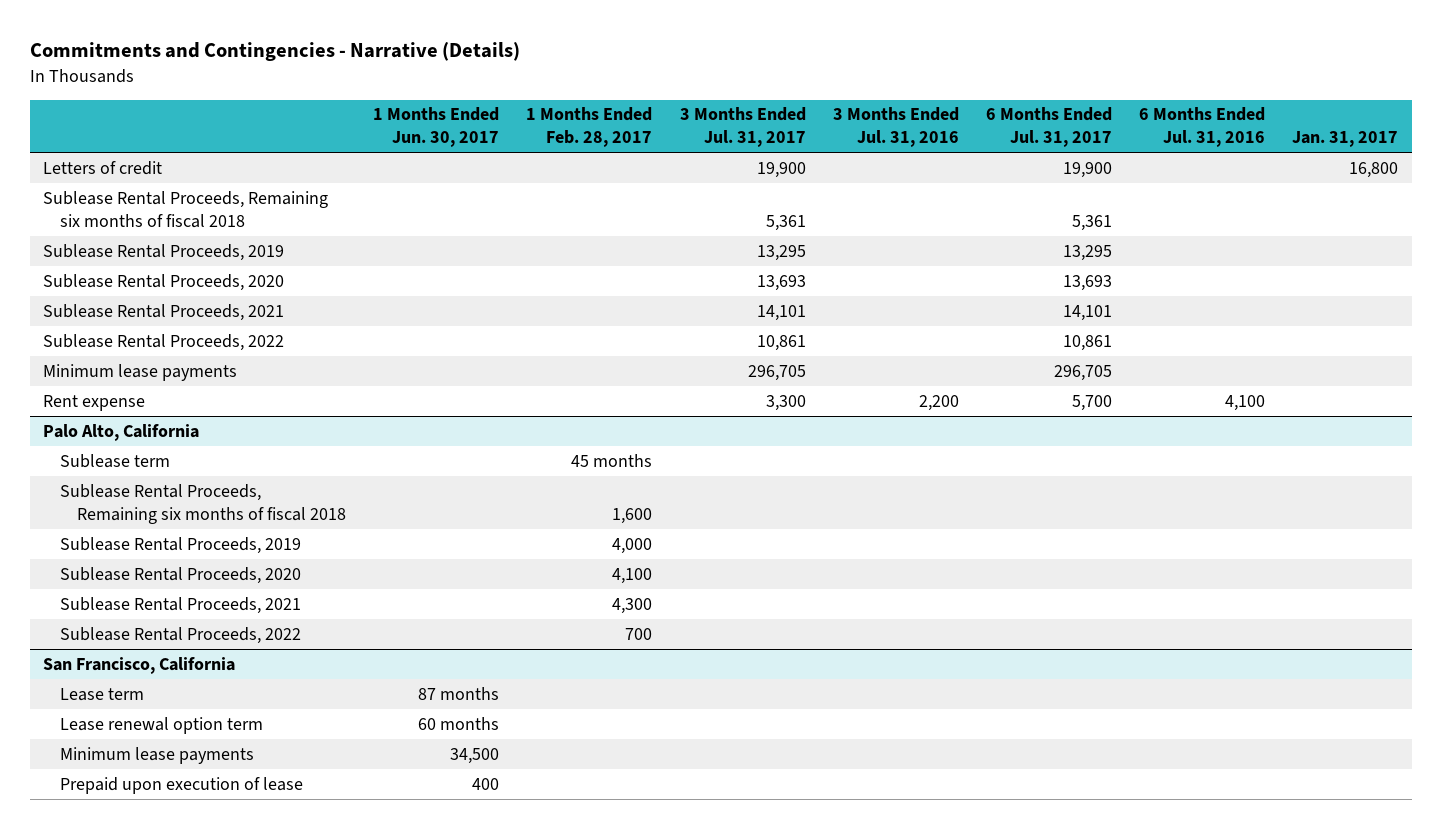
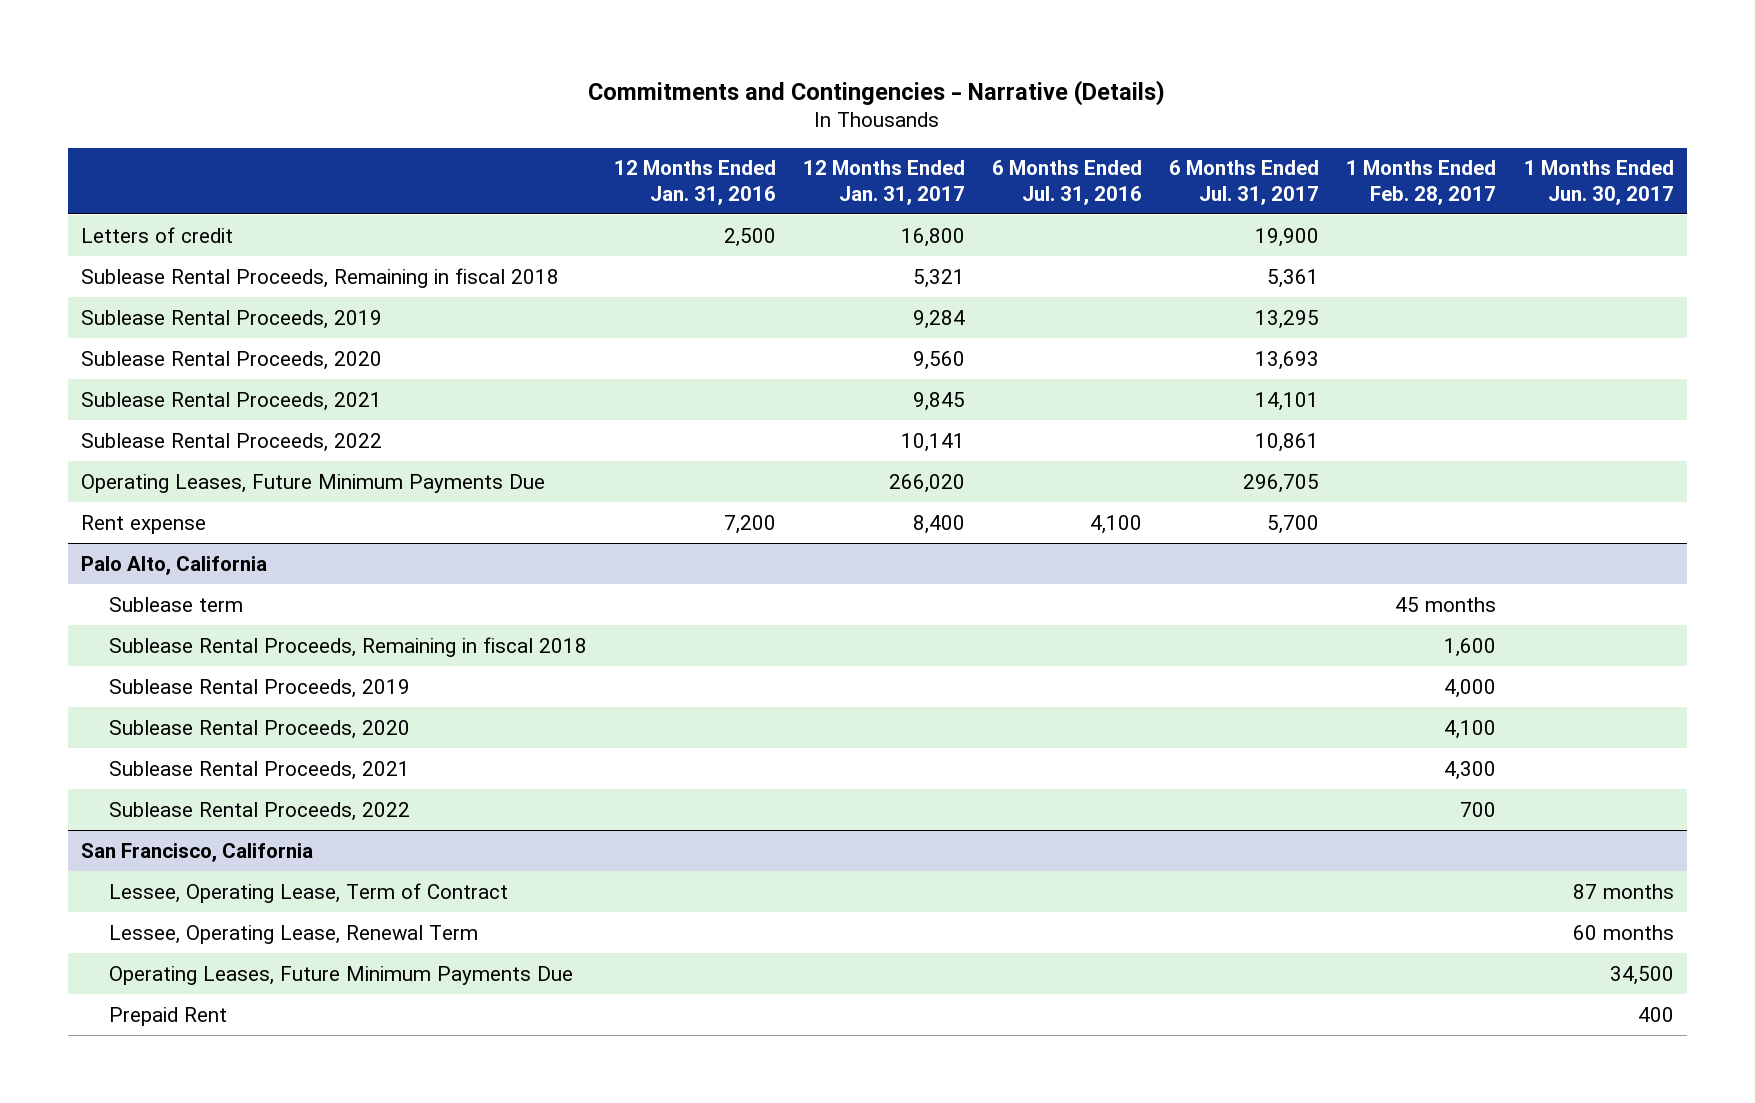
[679,107,806,148] 3 Months Ended Jul. 31, 2017 -> none
[832,107,959,148] 3 Months Ended Jul. 31, 2016 -> none
[1292,131,1399,148] Jan. 31, 2017 -> none
none -> [614,160,777,205] 12 Months Ended Jan. 31, 2016
none -> [803,160,966,205] 12 Months Ended Jan. 31, 2017
[43,190,329,228] Sublease Rental Proceeds, Remaining six months of fiscal 2018 -> [81,267,560,288] Sublease Rental Proceeds, Remaining in fiscal 2018
[43,363,238,381] Minimum lease payments -> [81,473,546,493] Operating Leases, Future Minimum Payments Due
[60,483,347,524] Sublease Rental Proceeds, Remaining six months of fiscal 2018 -> [109,636,588,657] Sublease Rental Proceeds, Remaining in fiscal 2018
[60,687,145,701] Lease term -> [109,882,509,903] Lessee, Operating Lease, Term of Contract
[60,716,264,734] Lease renewal option term -> [109,924,479,944] Lessee, Operating Lease, Renewal Term
[60,746,255,764] Minimum lease payments -> [109,965,574,985] Operating Leases, Future Minimum Payments Due
[60,776,304,794] Prepaid upon execution of lease -> [109,1006,228,1026] Prepaid Rent

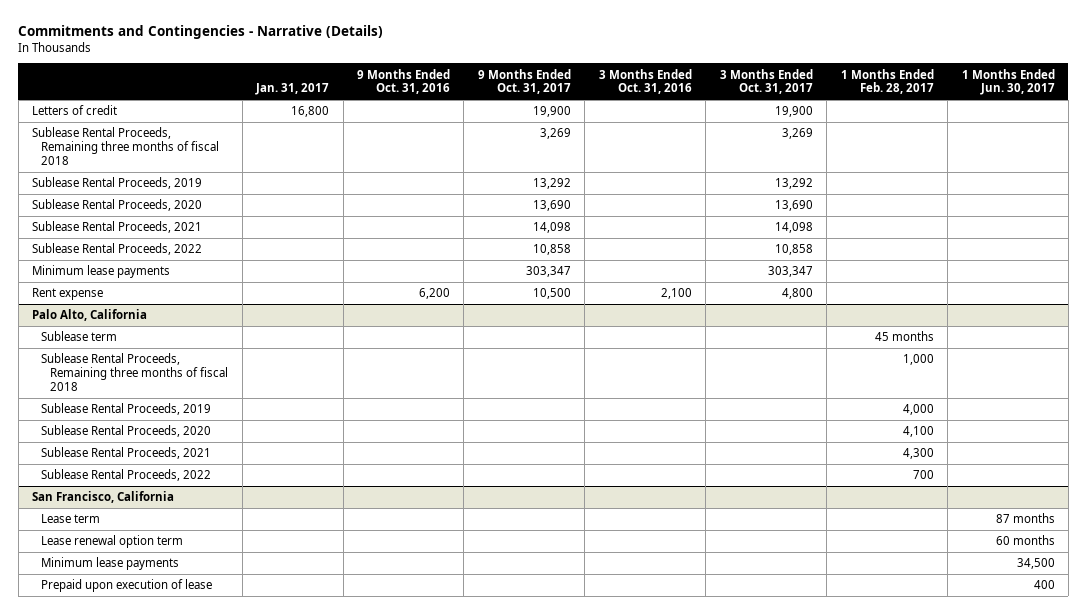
[614,160,777,205] 12 Months Ended Jan. 31, 2016 -> none
[803,160,966,205] 12 Months Ended Jan. 31, 2017 -> none
[992,160,1143,205] 6 Months Ended Jul. 31, 2016 -> none
[1169,160,1320,205] 6 Months Ended Jul. 31, 2017 -> none
none -> [255,83,330,96] Jan. 31, 2017
none -> [356,68,450,95] 9 Months Ended Oct. 31, 2016
none -> [477,68,571,95] 9 Months Ended Oct. 31, 2017
none -> [598,68,692,95] 3 Months Ended Oct. 31, 2016
none -> [719,68,813,95] 3 Months Ended Oct. 31, 2017
[81,267,560,288] Sublease Rental Proceeds, Remaining in fiscal 2018 -> [32,127,220,165] Sublease Rental Proceeds, Remaining three months of fiscal 2018
[81,473,546,493] Operating Leases, Future Minimum Payments Due -> [32,265,171,279] Minimum lease payments
[109,636,588,657] Sublease Rental Proceeds, Remaining in fiscal 2018 -> [41,353,229,391] Sublease Rental Proceeds, Remaining three months of fiscal 2018
[1444,637,1497,657] 1,600 -> [902,354,934,366] 1,000
[109,882,509,903] Lessee, Operating Lease, Term of Contract -> [41,514,101,524] Lease term
[109,924,479,944] Lessee, Operating Lease, Renewal Term -> [41,535,184,549] Lease renewal option term
[109,965,574,985] Operating Leases, Future Minimum Payments Due -> [41,557,180,571] Minimum lease payments
[109,1006,228,1026] Prepaid Rent -> [41,579,213,593] Prepaid upon execution of lease

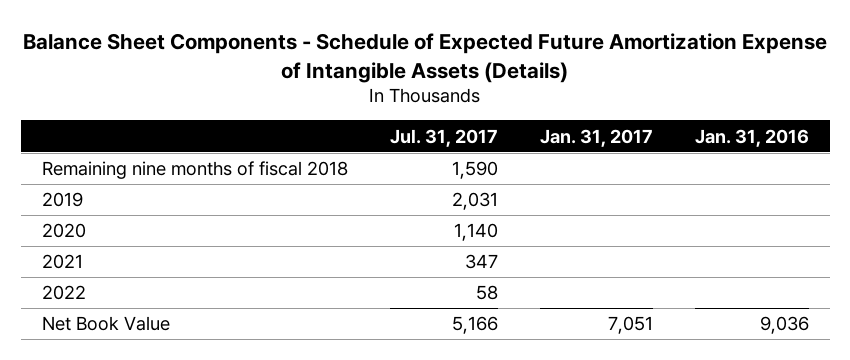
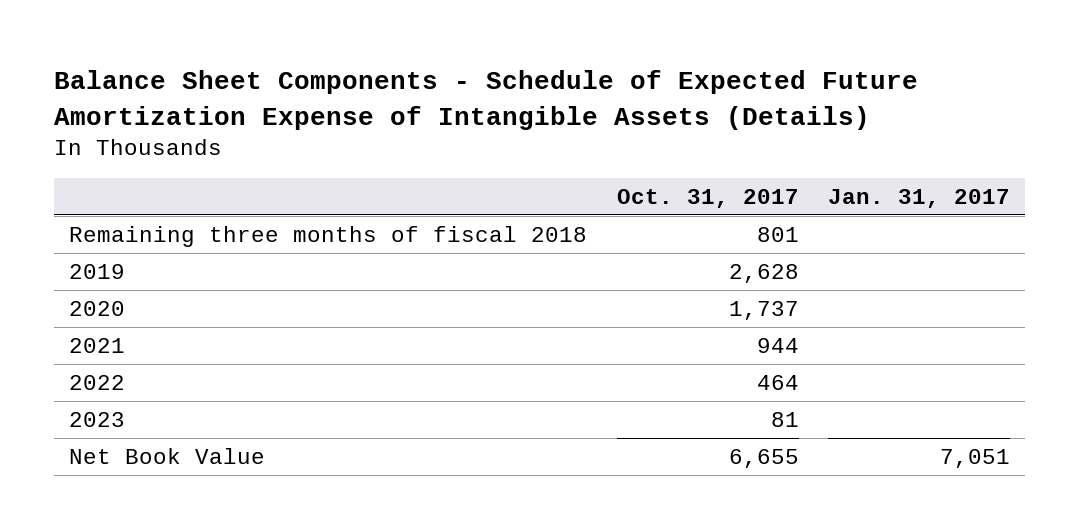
[389,128,498,147] Jul. 31, 2017 -> none
[694,128,809,147] Jan. 31, 2016 -> none
none -> [616,188,799,208] Oct. 31, 2017
[41,161,348,180] Remaining nine months of fiscal 2018 -> [69,226,588,248] Remaining three months of fiscal 2018
none -> [69,412,126,428] 2023

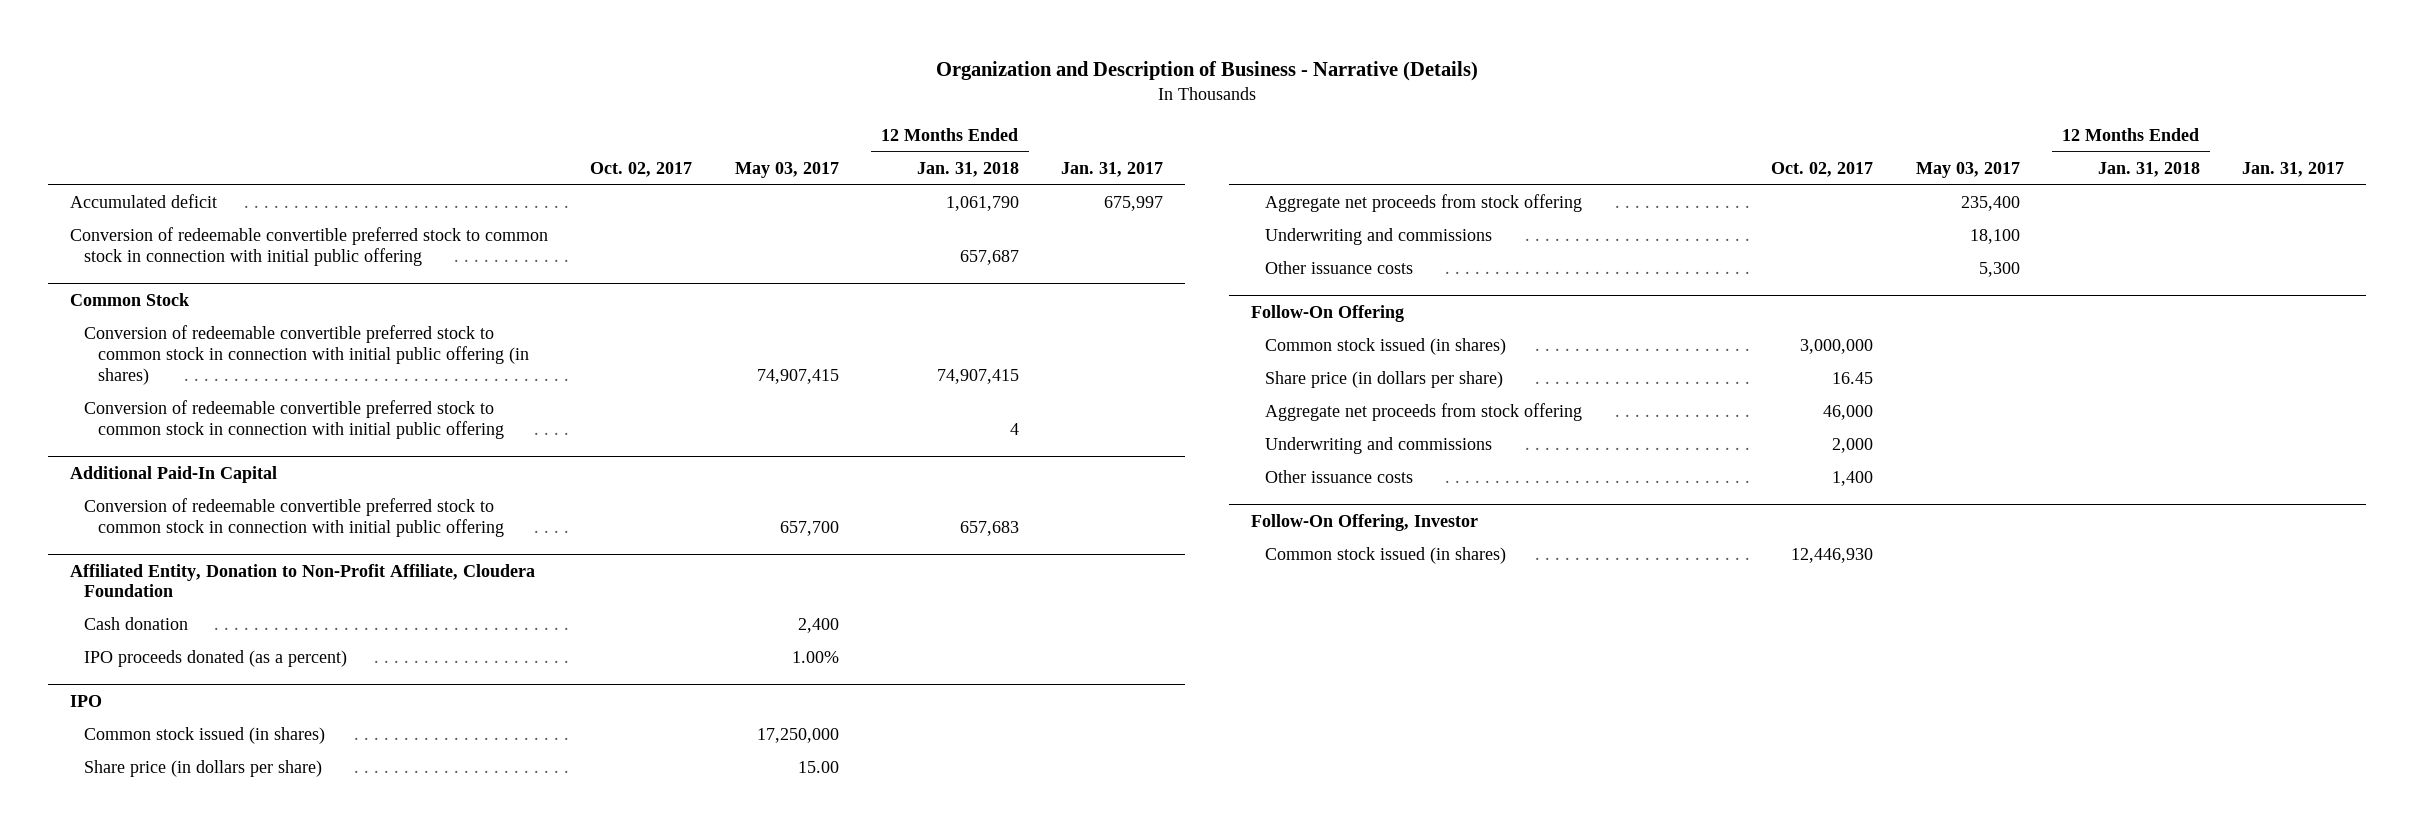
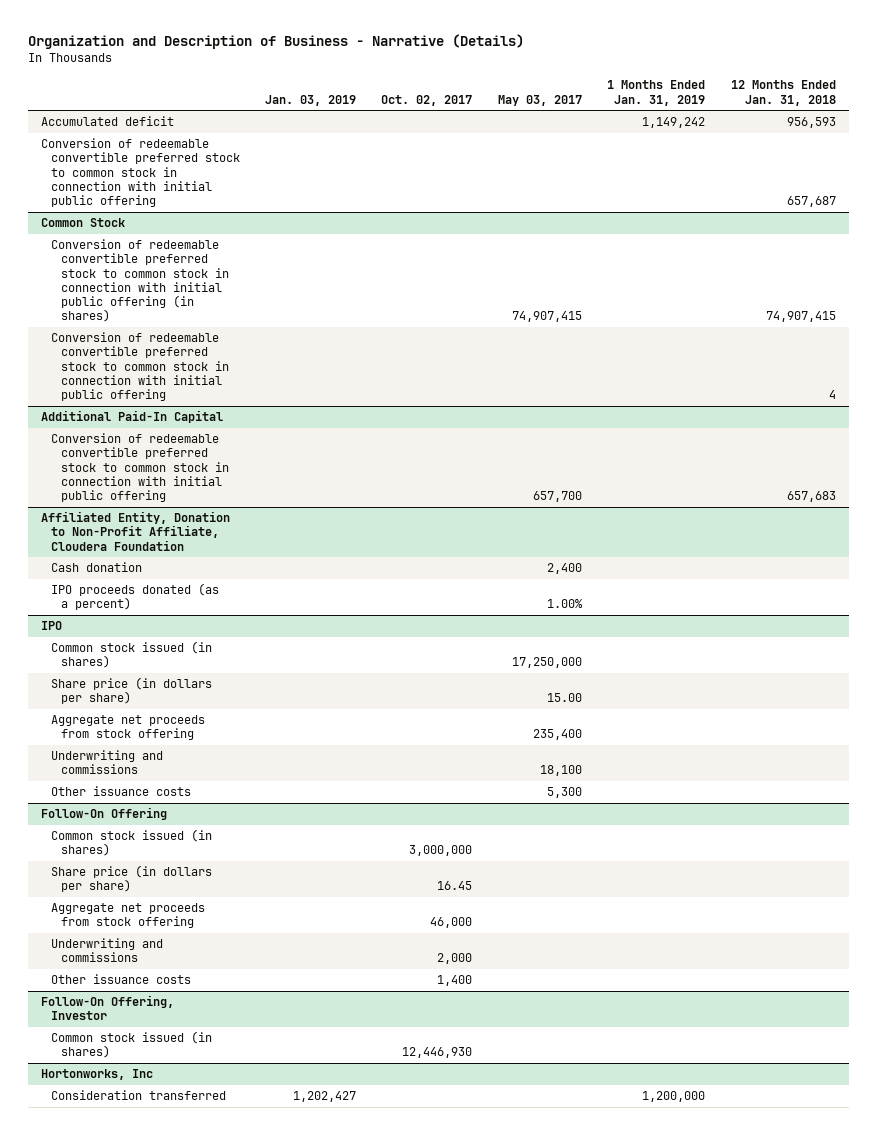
[1061,162,1164,178] Jan. 31, 2017 -> none
none -> [265,94,357,106] Jan. 03, 2019
none -> [607,80,706,106] 1 Months Ended Jan. 31, 2019
[945,196,1019,212] 1,061,790 -> [786,117,836,129] 956,593
none -> [40,1069,153,1081] Hortonworks, Inc
none -> [50,1090,226,1101] Consideration transferred

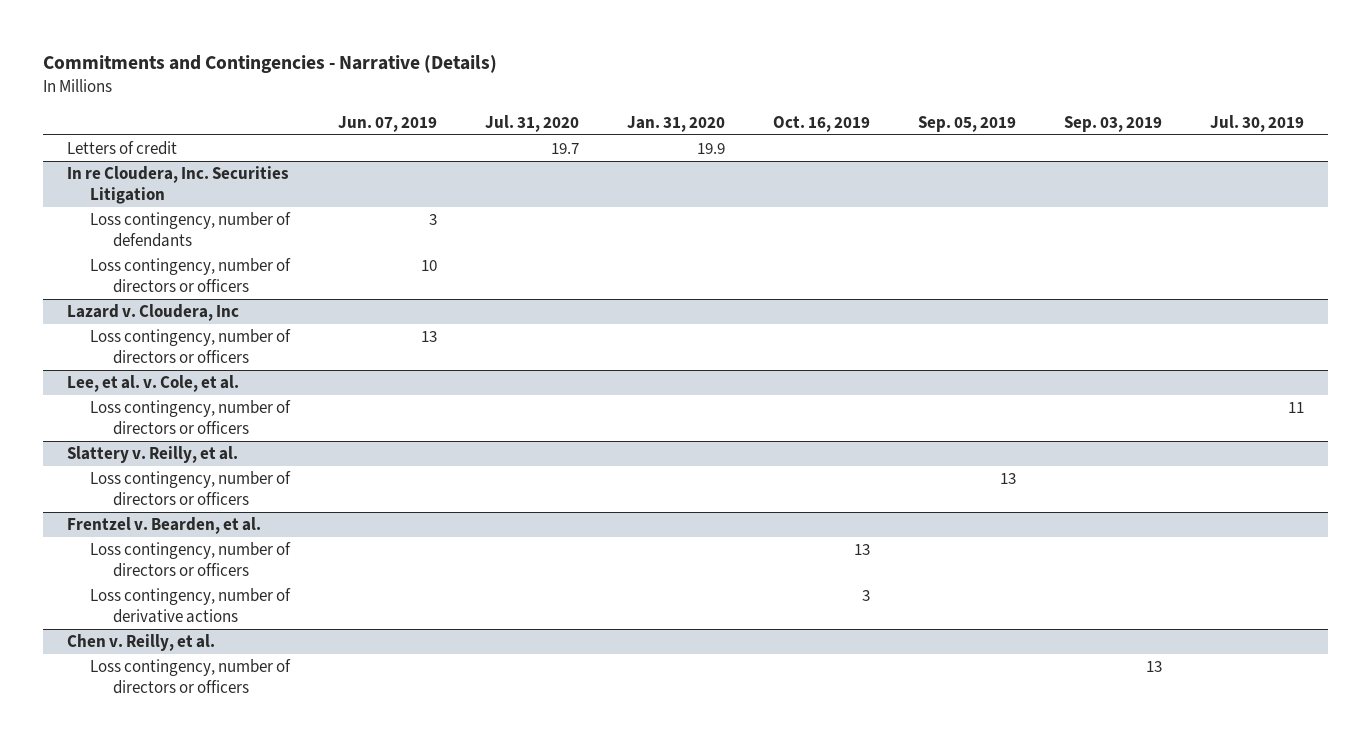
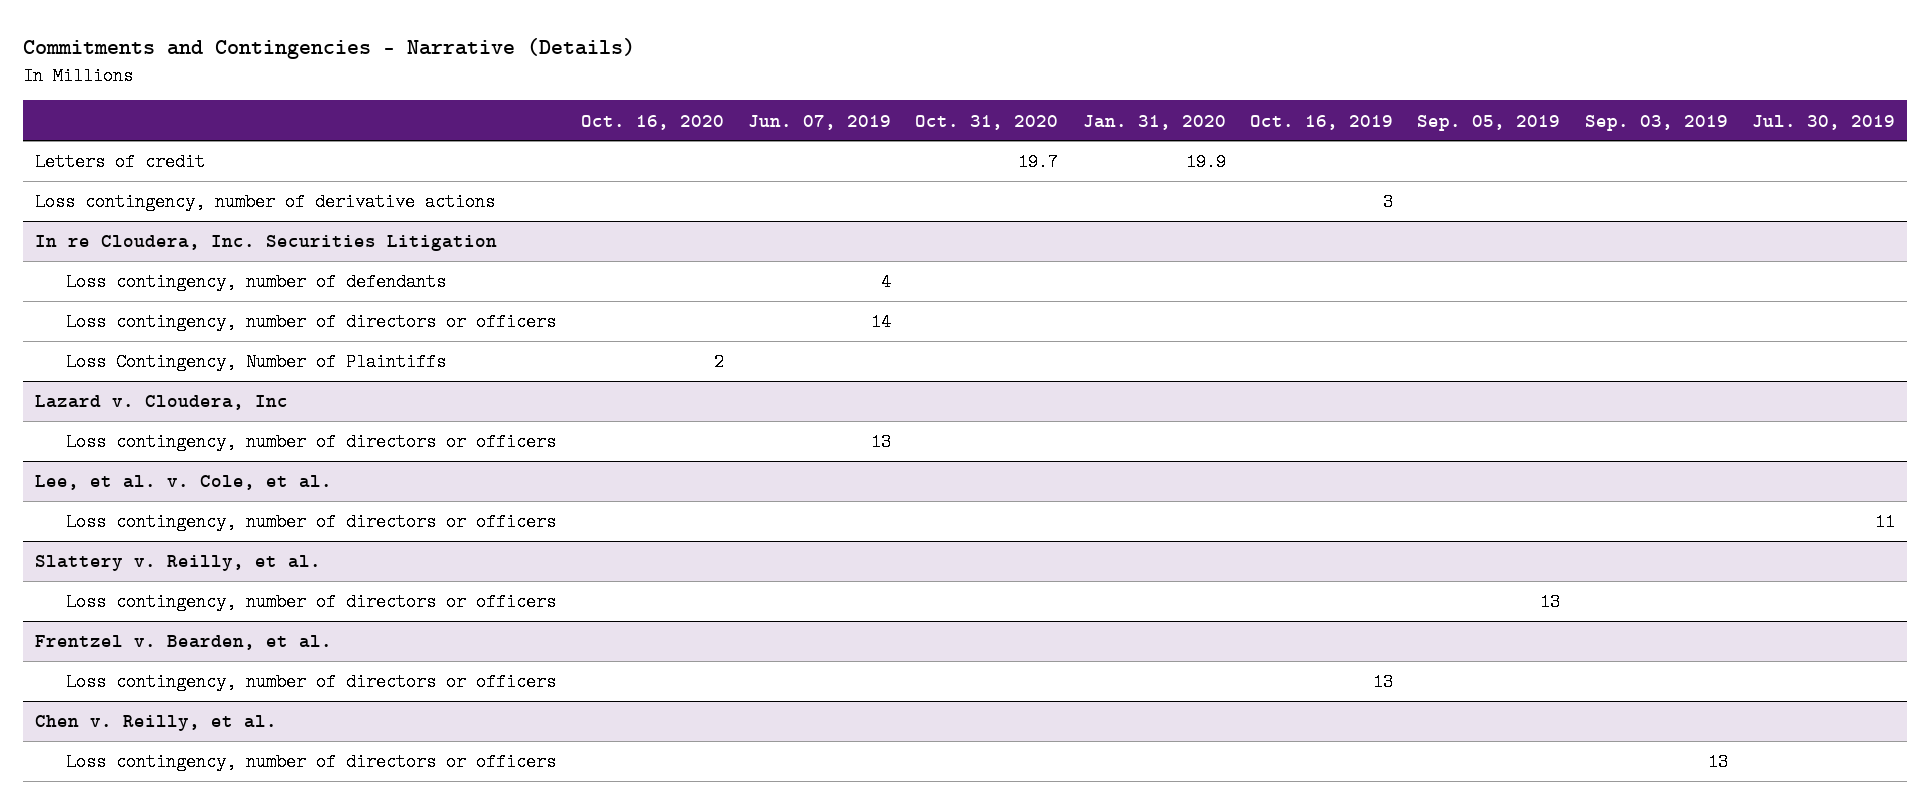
[484,114,579,132] Jul. 31, 2020 -> none
none -> [580,114,724,130] Oct. 16, 2020
none -> [915,114,1059,130] Oct. 31, 2020
none -> [34,193,495,212] Loss contingency, number of derivative actions
[428,214,437,226] 3 -> [880,273,891,292] 4
[420,260,437,272] 10 -> [870,313,891,332] 14
none -> [66,353,447,372] Loss Contingency, Number of Plaintiffs
[89,588,291,623] Loss contingency, number of derivative actions -> none

